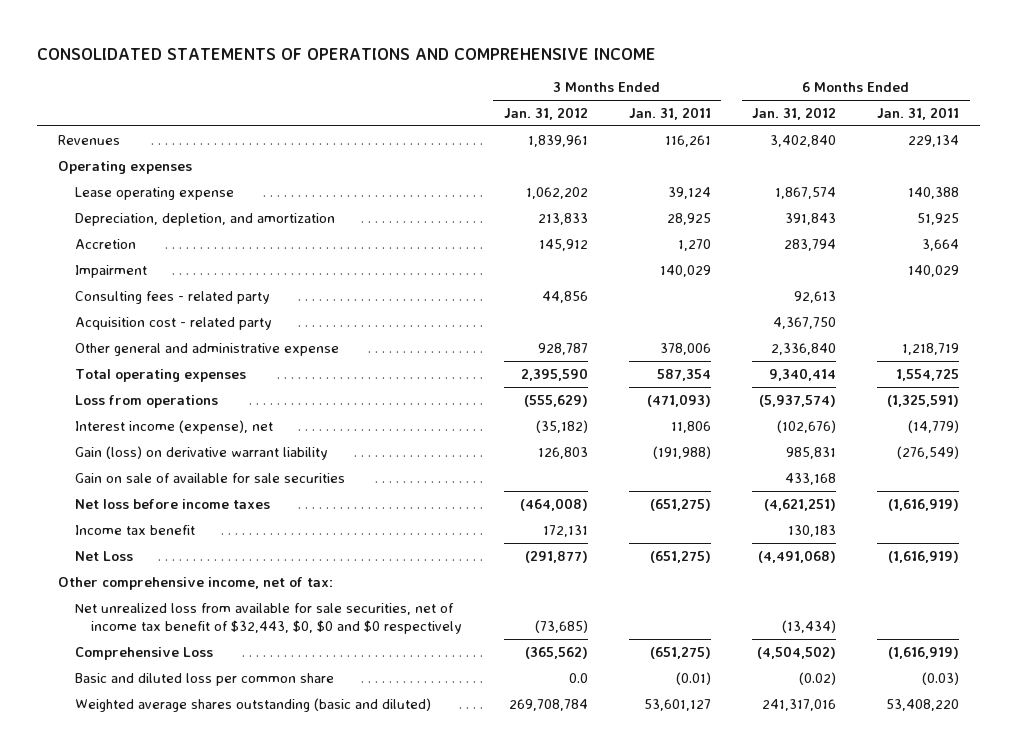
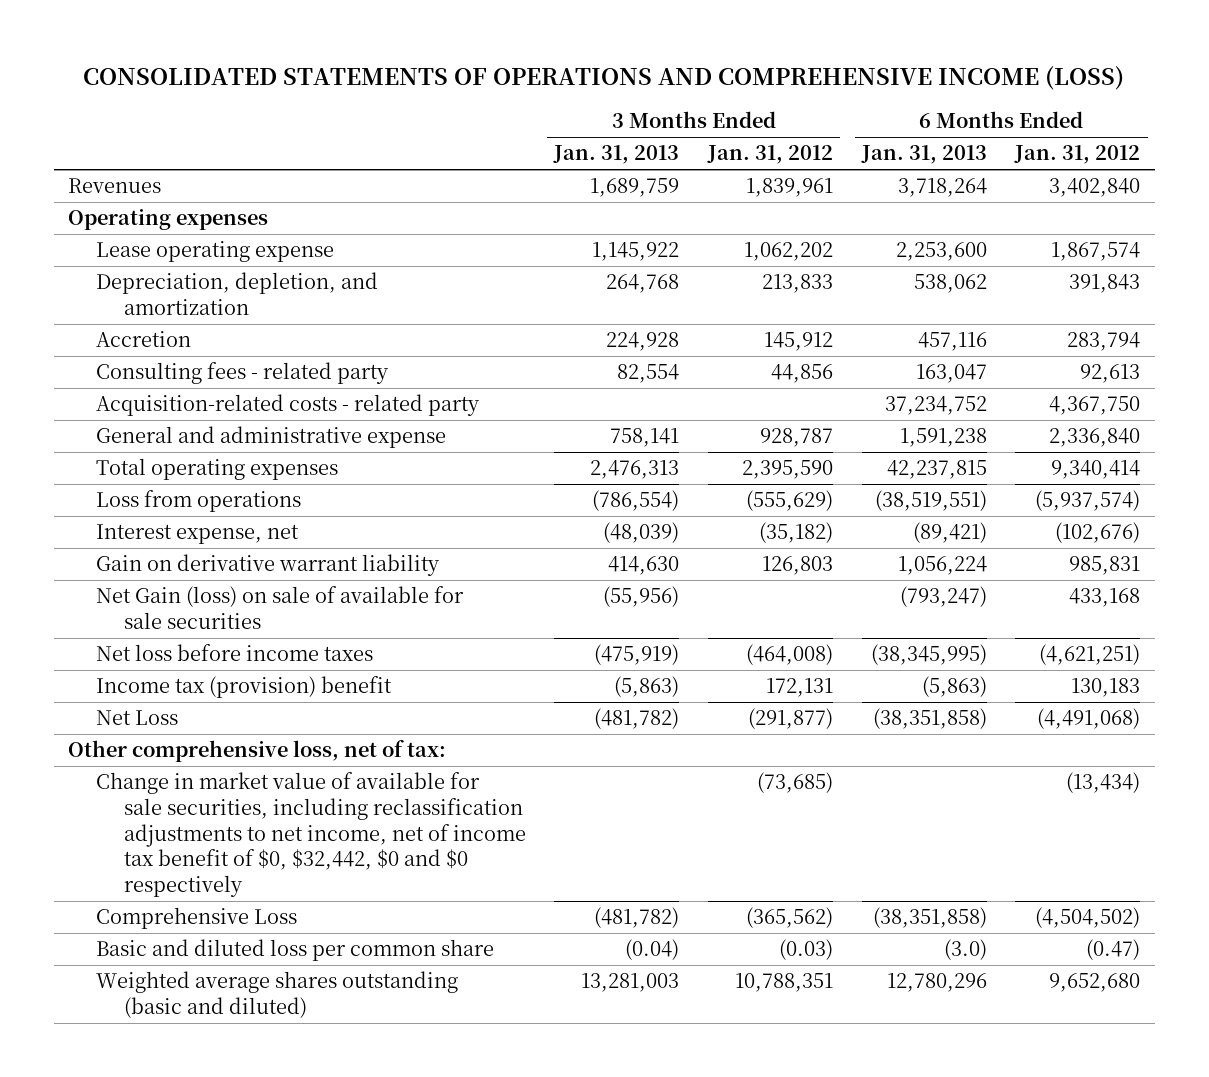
[37,47,657,60] CONSOLIDATED STATEMENTS OF OPERATIONS AND COMPREHENSIVE INCOME -> [83,65,1125,90] CONSOLIDATED STATEMENTS OF OPERATIONS AND COMPREHENSIVE INCOME (LOSS)
[628,106,711,120] Jan. 31, 2011 -> none
[877,106,960,120] Jan. 31, 2011 -> none
none -> [553,145,680,165] Jan. 31, 2013
none -> [860,145,987,165] Jan. 31, 2013
[74,264,147,278] Impairment -> none
[74,316,272,330] Acquisition cost - related party -> [96,394,481,417] Acquisition-related costs - related party
[74,342,339,356] Other general and administrative expense -> [96,426,447,449] General and administrative expense
[74,419,273,434] Interest income (expense), net -> [96,524,300,545] Interest expense, net
[74,445,328,460] Gain (loss) on derivative warrant liability -> [96,554,441,577] Gain on derivative warrant liability
[74,472,345,483] Gain on sale of available for sale securities -> [96,586,465,630] Net Gain (loss) on sale of available for sale securities
[74,524,195,535] Income tax benefit -> [96,676,393,699] Income tax (provision) benefit
[57,576,333,590] Other comprehensive income, net of tax: -> [68,740,447,763] Other comprehensive loss, net of tax:
[74,602,463,635] Net unrealized loss from available for sale securities, net of income tax benefit of $32,443, $0, $0 and $0 respectively -> [96,772,526,898] Change in market value of available for sale securities, including reclassification adjustments to net income, net of income tax benefit of $0, $32,442, $0 and $0 respectively
[568,672,588,683] 0.0 -> [779,939,834,961] (0.03)
[799,671,837,685] (0.02) -> [1086,939,1141,961] (0.47)
[508,698,588,711] 269,708,784 -> [735,973,834,993] 10,788,351
[762,698,837,711] 241,317,016 -> [1049,973,1141,993] 9,652,680

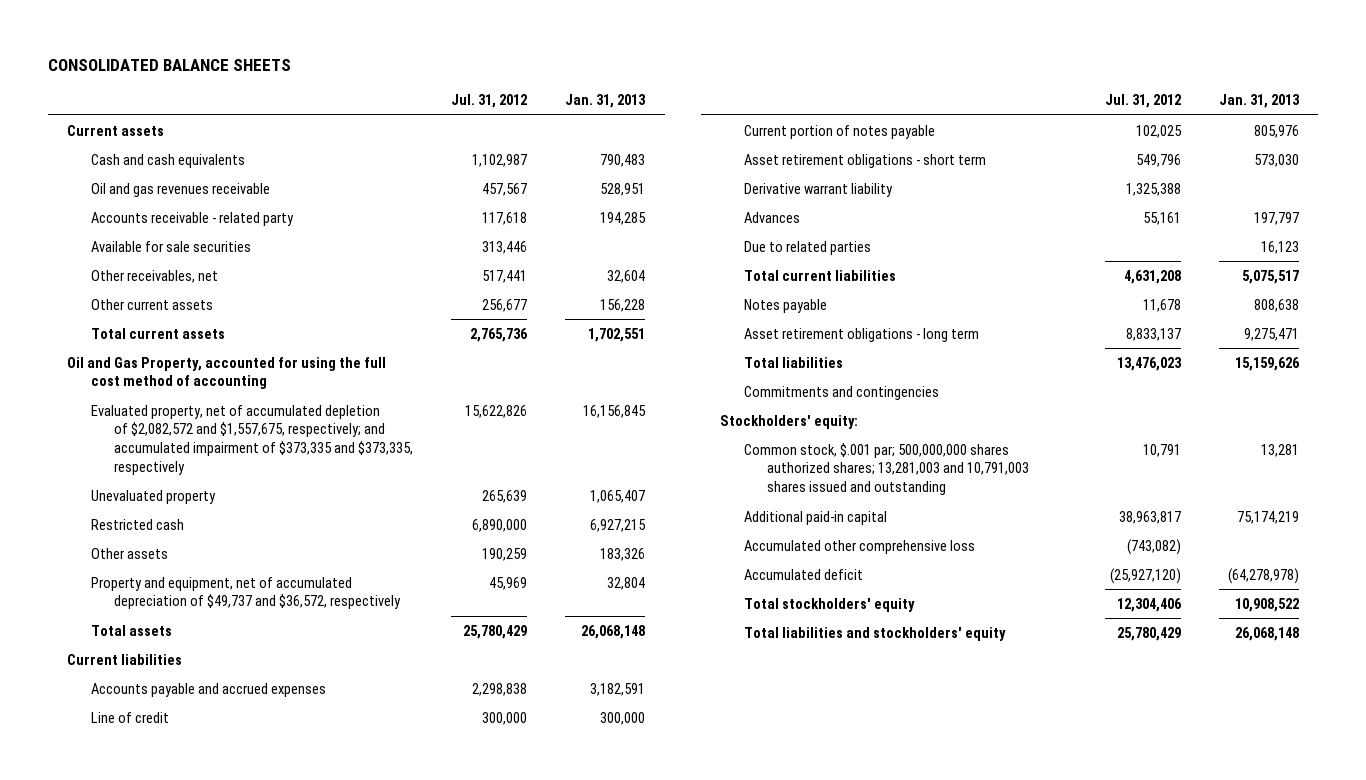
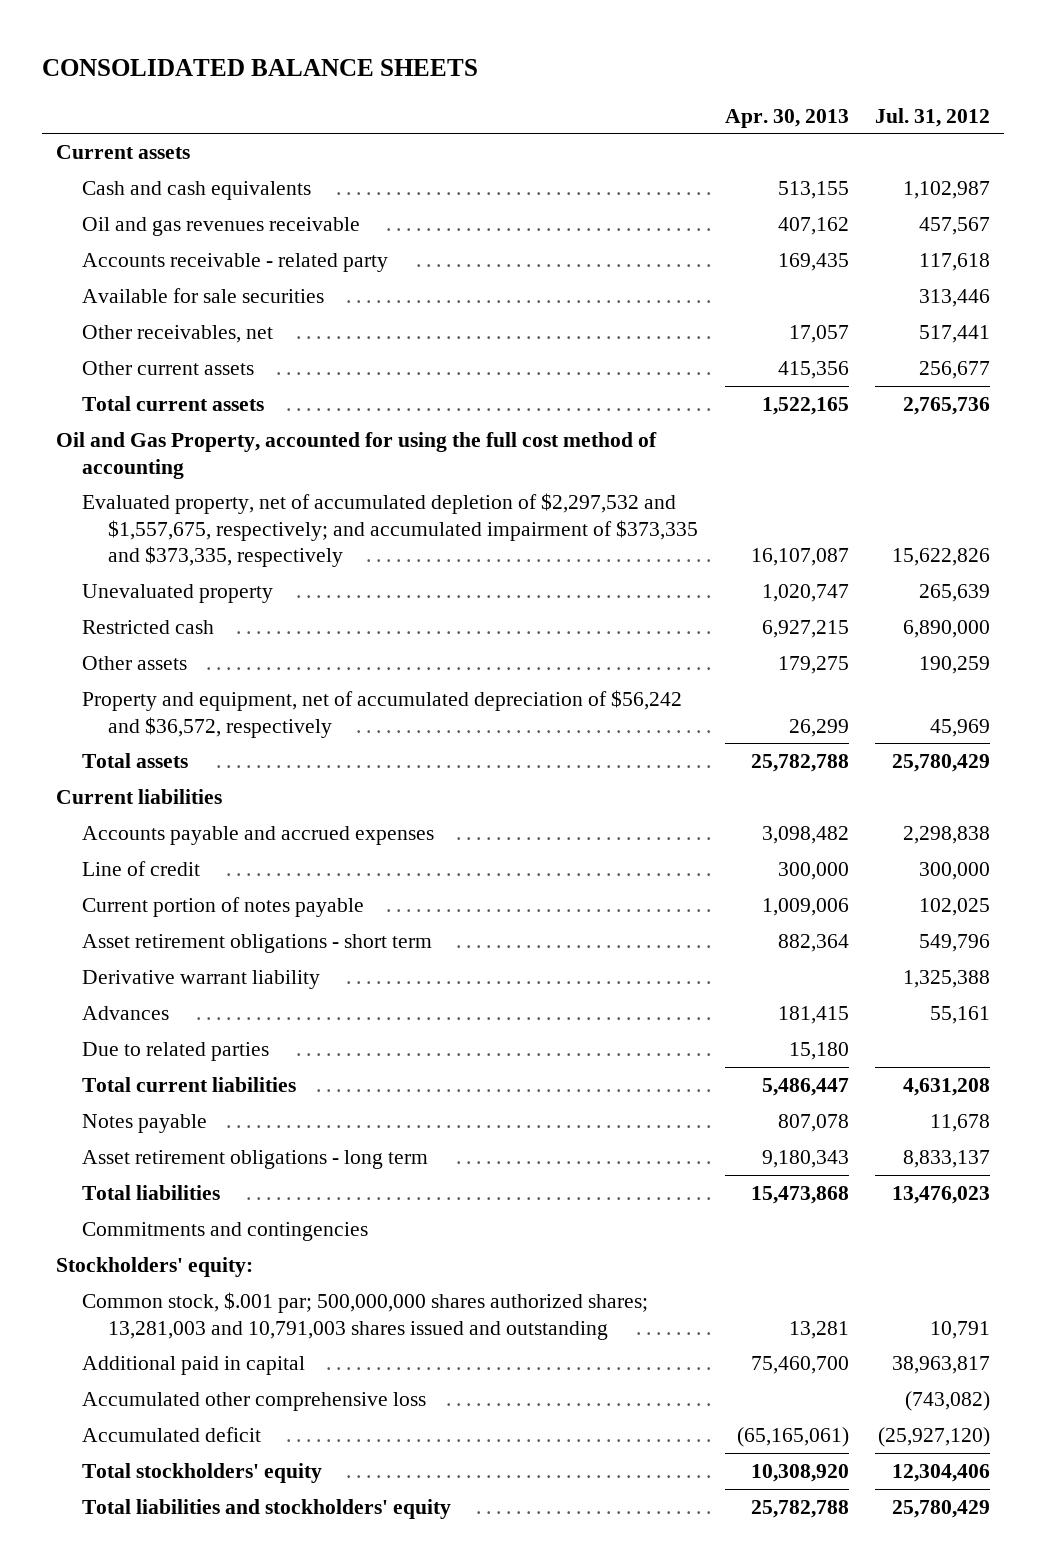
[565,94,647,109] Jan. 31, 2013 -> none
none -> [724,108,849,128] Apr. 30, 2013
[90,404,413,475] Evaluated property, net of accumulated depletion of $2,082,572 and $1,557,675, respectively; and accumulated impairment of $373,335 and $373,335, respectively -> [81,492,698,568] Evaluated property, net of accumulated depletion of $2,297,532 and $1,557,675, respectively; and accumulated impairment of $373,335 and $373,335, respectively
[90,576,401,610] Property and equipment, net of accumulated depreciation of $49,737 and $36,572, respectively -> [81,689,682,738] Property and equipment, net of accumulated depreciation of $56,242 and $36,572, respectively
[743,510,887,525] Additional paid-in capital -> [81,1355,305,1375] Additional paid in capital

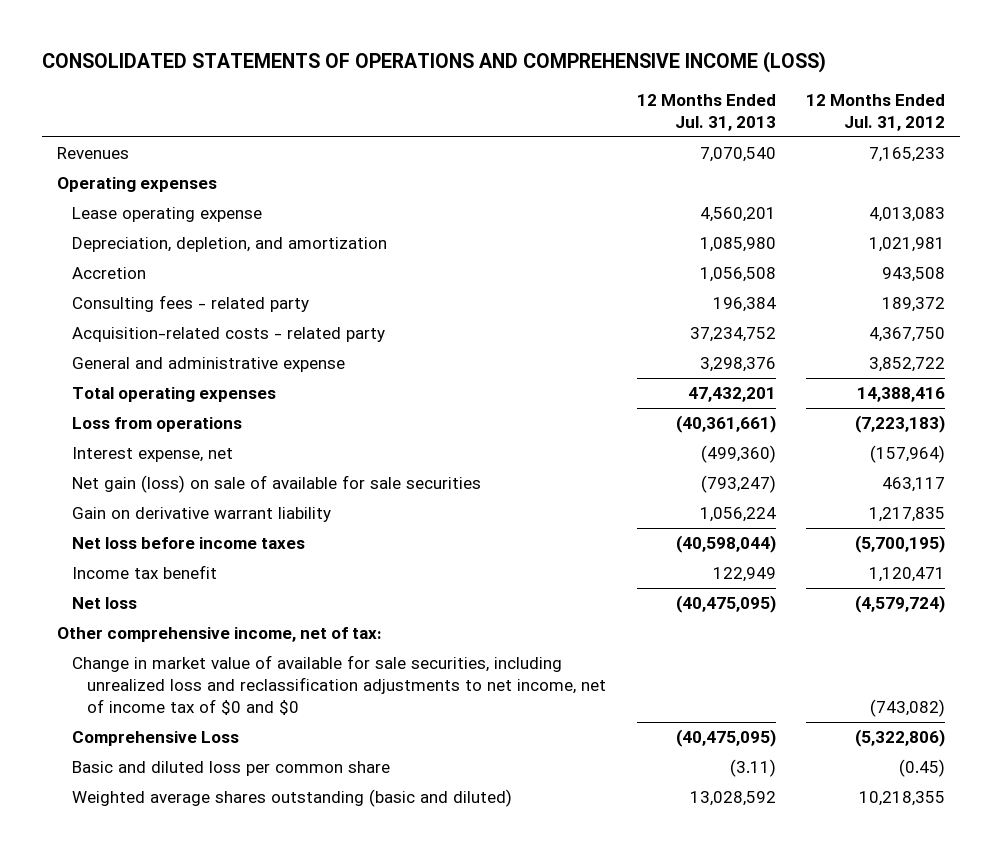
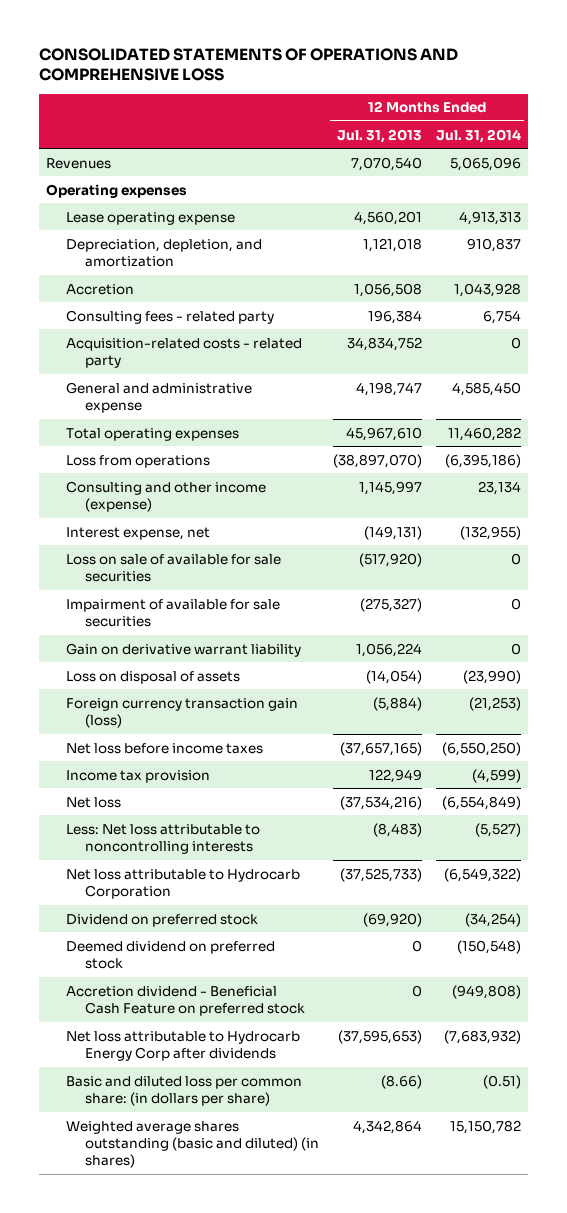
[41,50,826,73] CONSOLIDATED STATEMENTS OF OPERATIONS AND COMPREHENSIVE INCOME (LOSS) -> [39,47,459,82] CONSOLIDATED STATEMENTS OF OPERATIONS AND COMPREHENSIVE LOSS
[805,93,945,131] 12 Months Ended Jul. 31, 2012 -> none
none -> [435,128,521,143] Jul. 31, 2014
[699,236,776,252] 1,085,980 -> [363,237,423,252] 1,121,018
[689,326,776,342] 37,234,752 -> [347,336,423,351] 34,834,752
[699,356,776,372] 3,298,376 -> [356,381,423,396] 4,198,747
[687,386,776,402] 47,432,201 -> [346,426,423,441] 45,967,610
[675,414,776,433] (40,361,661) -> [333,453,423,468] (38,897,070)
none -> [65,480,266,512] Consulting and other income (expense)
[700,444,776,463] (499,360) -> [364,525,423,540] (149,131)
[72,474,482,493] Net gain (loss) on sale of available for sale securities -> [65,553,281,582] Loss on sale of available for sale securities
[700,474,776,493] (793,247) -> [359,552,423,567] (517,920)
none -> [65,598,280,627] Impairment of available for sale securities
[56,626,382,642] Other comprehensive income, net of tax: -> none
[72,654,607,715] Change in market value of available for sale securities, including unrealized loss and reclassification adjustments to net income, net of income tax of $0 and $0 -> none
[72,730,240,746] Comprehensive Loss -> none
none -> [65,670,240,684] Loss on disposal of assets
none -> [65,697,298,728] Foreign currency transaction gain (loss)
[675,534,776,553] (40,598,044) -> [340,741,423,756] (37,657,165)
[72,564,218,579] Income tax benefit -> [65,769,210,783] Income tax provision
[675,594,776,613] (40,475,095) -> [340,795,423,810] (37,534,216)
none -> [65,823,260,854] Less: Net loss attributable to noncontrolling interests
none -> [65,868,300,899] Net loss attributable to Hydrocarb Corporation
none -> [65,913,258,927] Dividend on preferred stock
none -> [65,940,275,969] Deemed dividend on preferred stock
none -> [65,985,306,1016] Accretion dividend - Beneficial Cash Feature on preferred stock
none -> [65,1030,300,1061] Net loss attributable to Hydrocarb Energy Corp after dividends
[72,760,391,776] Basic and diluted loss per common share -> [65,1075,302,1106] Basic and diluted loss per common share: (in dollars per share)
[729,758,776,777] (3.11) -> [381,1074,423,1089] (8.66)
[72,788,513,807] Weighted average shares outstanding (basic and diluted) -> [65,1120,320,1168] Weighted average shares outstanding (basic and diluted) (in shares)
[689,790,776,806] 13,028,592 -> [353,1119,423,1134] 4,342,864

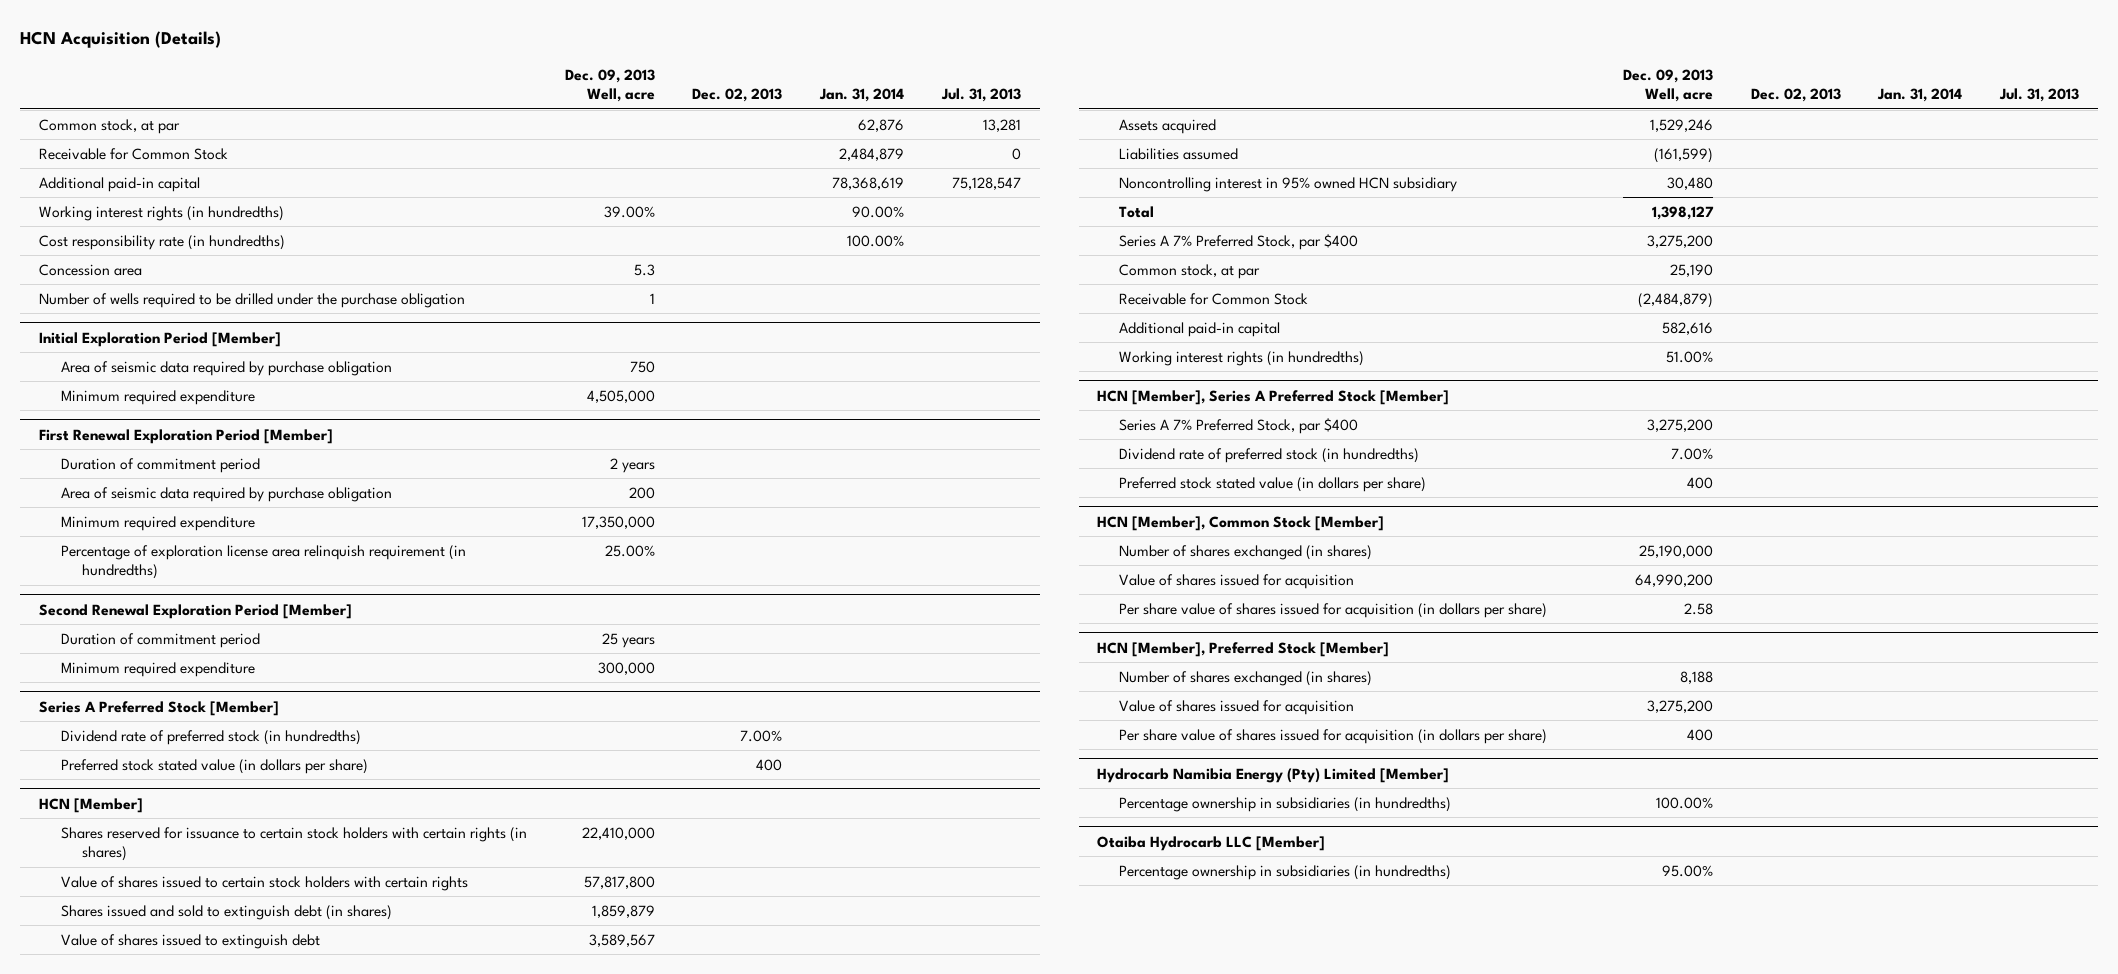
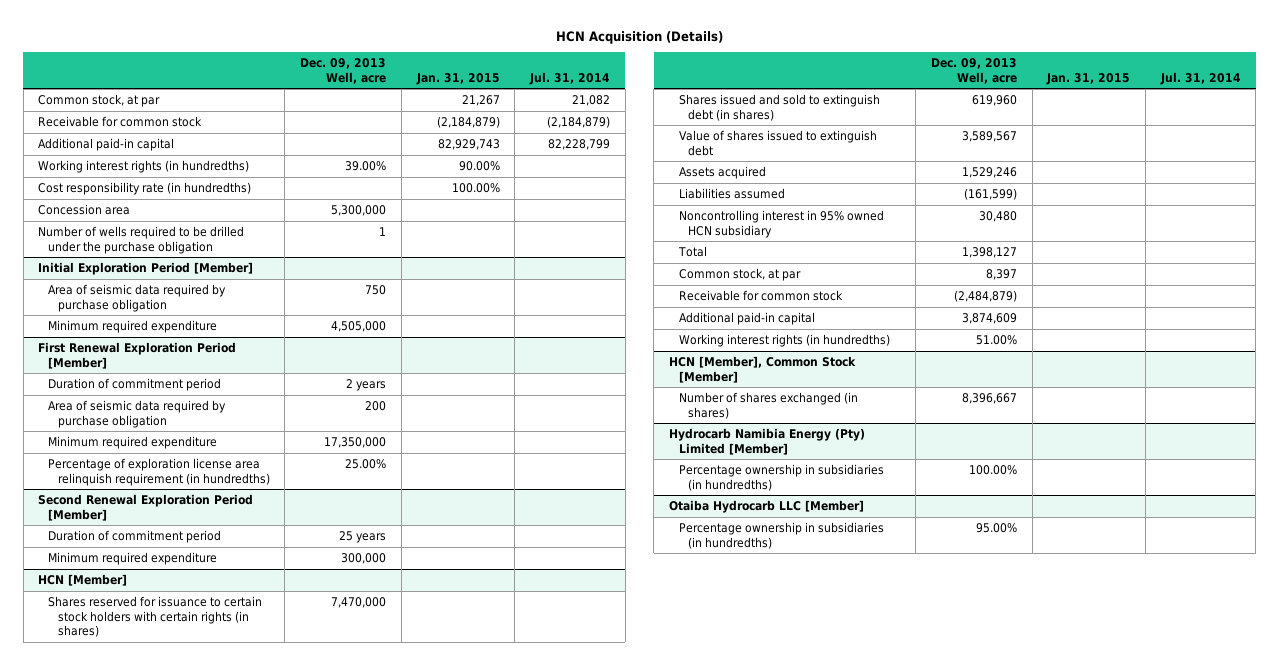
[692,88,783,103] Dec. 02, 2013 -> none
[819,88,905,103] Jan. 31, 2014 -> none
[940,88,1021,103] Jul. 31, 2013 -> none
none -> [415,72,500,85] Jan. 31, 2015
none -> [529,71,611,85] Jul. 31, 2014
[39,147,229,160] Receivable for Common Stock -> [38,115,203,127] Receivable for common stock
[633,263,655,276] 5.3 -> [331,204,387,216] 5,300,000
[39,700,280,716] Series A Preferred Stock [Member] -> none
[60,729,361,745] Dividend rate of preferred stock (in hundredths) -> none
[60,758,368,774] Preferred stock stated value (in dollars per share) -> none
[60,875,468,891] Value of shares issued to certain stock holders with certain rights -> none
[581,826,655,840] 22,410,000 -> [331,596,387,608] 7,470,000
[591,904,655,918] 1,859,879 -> [971,94,1017,106] 619,960
[1119,233,1359,250] Series A 7% Preferred Stock, par $400 -> none
[1669,263,1713,277] 25,190 -> [985,268,1017,280] 8,397
[1119,292,1309,305] Receivable for Common Stock -> [678,289,843,301] Receivable for common stock
[1661,321,1713,335] 582,616 -> [961,312,1017,324] 3,874,609
[1097,389,1450,405] HCN [Member], Series A Preferred Stock [Member] -> none
[1119,417,1359,434] Series A 7% Preferred Stock, par $400 -> none
[1119,447,1420,463] Dividend rate of preferred stock (in hundredths) -> none
[1119,476,1427,492] Preferred stock stated value (in dollars per share) -> none
[1119,573,1355,589] Value of shares issued for acquisition -> none
[1119,602,1548,618] Per share value of shares issued for acquisition (in dollars per share) -> none
[1097,641,1390,657] HCN [Member], Preferred Stock [Member] -> none
[1119,670,1373,686] Number of shares exchanged (in shares) -> none
[1119,699,1355,715] Value of shares issued for acquisition -> none
[1119,728,1548,744] Per share value of shares issued for acquisition (in dollars per share) -> none
[1638,544,1713,558] 25,190,000 -> [961,392,1017,404] 8,396,667

